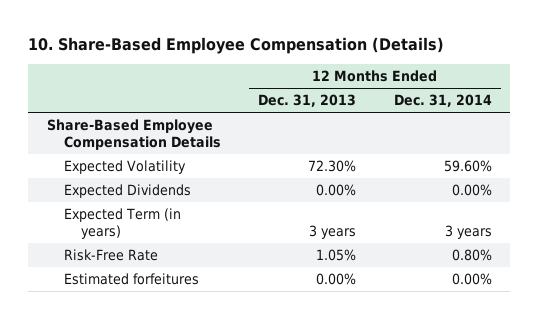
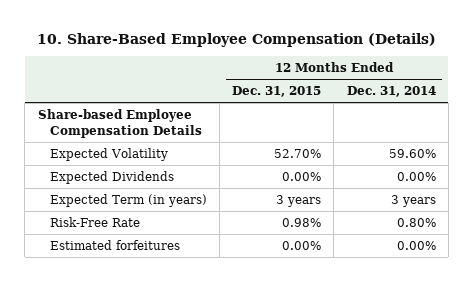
[258,94,357,108] Dec. 31, 2013 -> none
none -> [232,86,322,98] Dec. 31, 2015
[47,119,221,150] Share-Based Employee Compensation Details -> [37,109,202,138] Share-based Employee Compensation Details

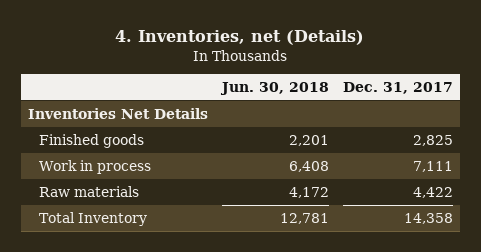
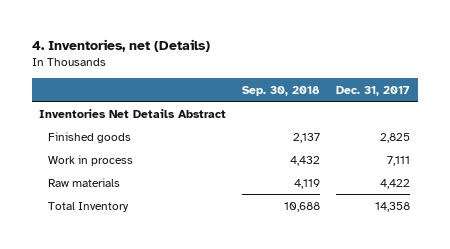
[219,82,329,96] Jun. 30, 2018 -> none
none -> [242,85,321,96] Sep. 30, 2018
[27,107,208,119] Inventories Net Details -> [39,108,227,118] Inventories Net Details Abstract

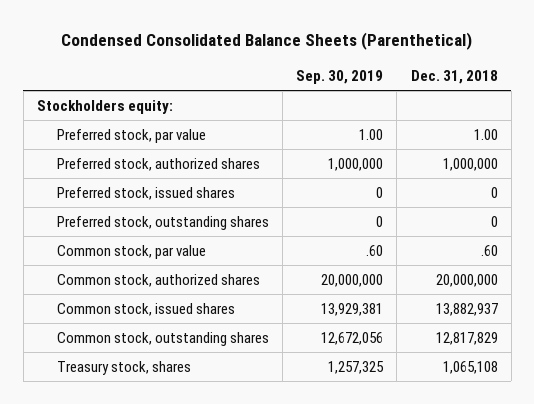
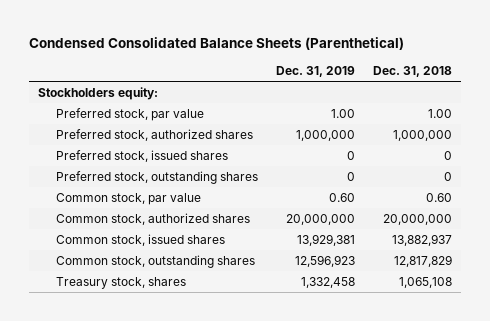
[296,69,384,84] Sep. 30, 2019 -> none
none -> [275,65,355,77] Dec. 31, 2019
[480,244,498,256] .60 -> [425,193,452,203] 0.60

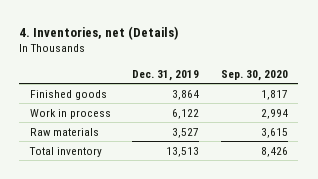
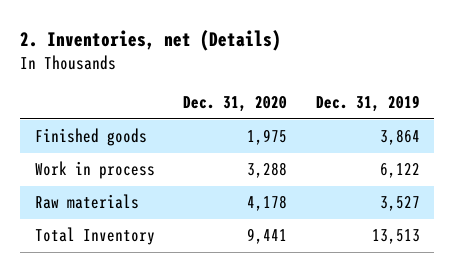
[19,26,179,41] 4. Inventories, net (Details) -> [20,30,282,52] 2. Inventories, net (Details)
[220,69,288,81] Sep. 30, 2020 -> none
none -> [183,96,288,113] Dec. 31, 2020
[29,146,103,157] Total inventory -> [34,227,155,246] Total Inventory

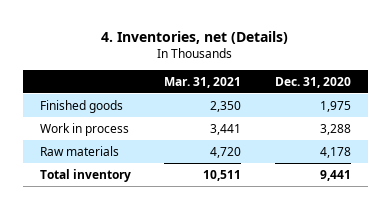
[20,30,282,52] 2. Inventories, net (Details) -> [101,30,289,44] 4. Inventories, net (Details)
[315,95,420,113] Dec. 31, 2019 -> none
none -> [164,76,242,88] Mar. 31, 2021
[34,227,155,246] Total Inventory -> [39,168,131,182] Total inventory

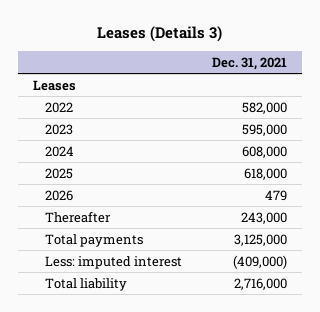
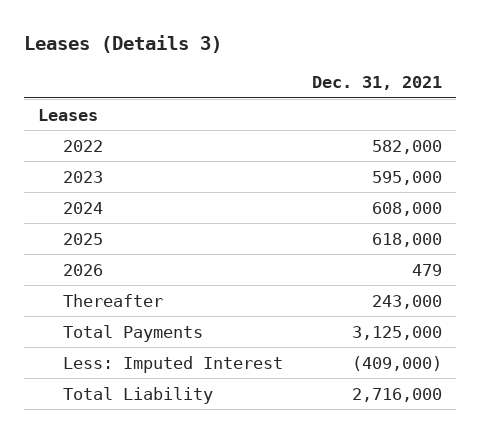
[45,233,144,247] Total payments -> [62,324,203,342] Total Payments
[45,255,183,269] Less: imputed interest -> [62,355,283,373] Less: Imputed Interest
[45,277,128,291] Total liability -> [62,386,213,404] Total Liability

